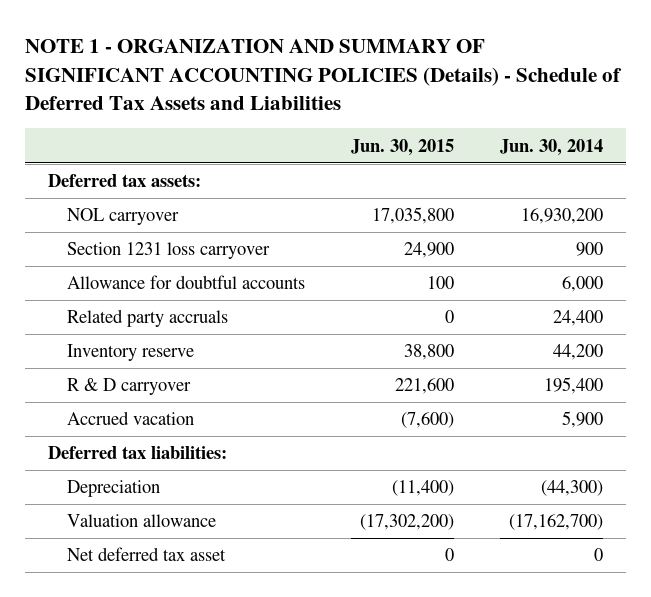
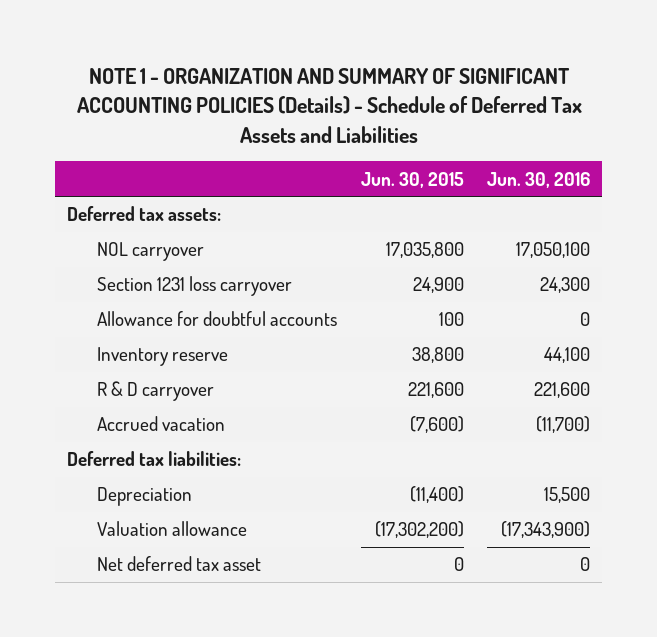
[500,138,604,156] Jun. 30, 2014 -> none
none -> [487,171,591,188] Jun. 30, 2016
[66,309,228,328] Related party accruals -> none

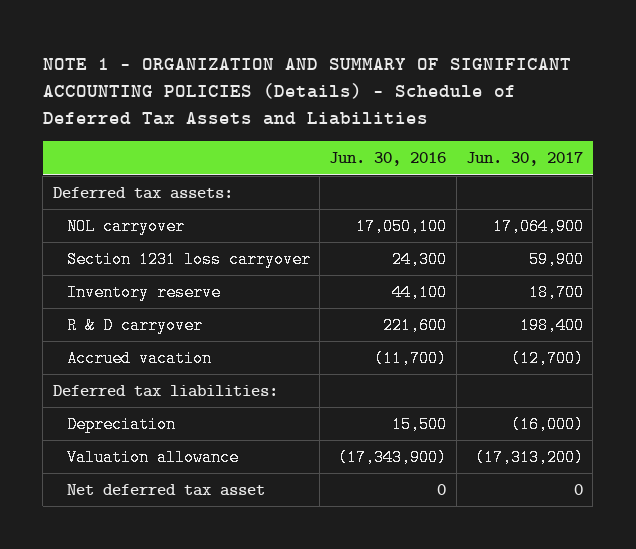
[360,171,464,188] Jun. 30, 2015 -> none
none -> [465,152,583,167] Jun. 30, 2017
[96,311,337,327] Allowance for doubtful accounts -> none

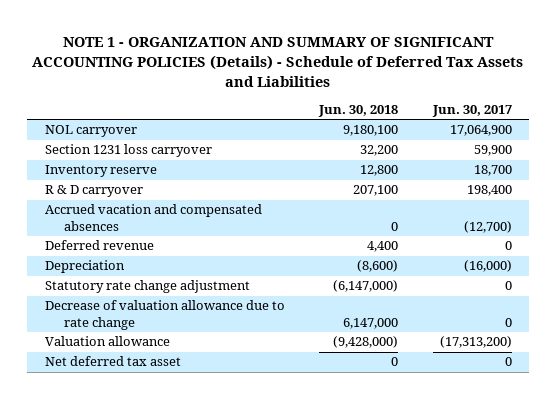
[329,152,447,167] Jun. 30, 2016 -> none
none -> [318,105,399,118] Jun. 30, 2018
[52,187,233,200] Deferred tax assets: -> none
[52,385,278,398] Deferred tax liabilities: -> none
[66,350,212,368] Accrued vacation -> [44,204,262,231] Accrued vacation and compensated absences
none -> [44,240,154,251] Deferred revenue
none -> [44,280,250,294] Statutory rate change adjustment
none -> [44,300,285,330] Decrease of valuation allowance due to rate change

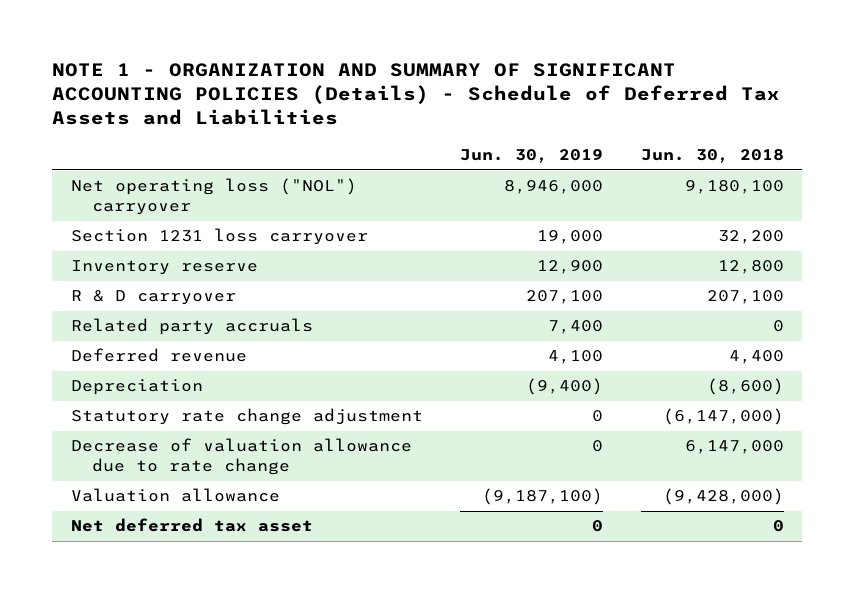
[432,105,513,118] Jun. 30, 2017 -> none
none -> [460,149,604,164] Jun. 30, 2019
[44,125,137,138] NOL carryover -> [71,178,358,216] Net operating loss ("NOL") carryover
[44,204,262,231] Accrued vacation and compensated absences -> [71,318,314,336] Related party accruals

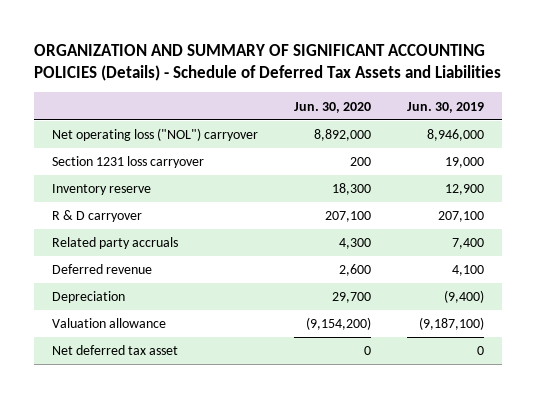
[52,63,781,126] NOTE 1 - ORGANIZATION AND SUMMARY OF SIGNIFICANT ACCOUNTING POLICIES (Details) - Schedule of Deferred Tax Assets and Liabilities -> [34,44,502,82] ORGANIZATION AND SUMMARY OF SIGNIFICANT ACCOUNTING POLICIES (Details) - Schedule of Deferred Tax Assets and Liabilities
[640,149,784,164] Jun. 30, 2018 -> none
none -> [294,101,372,113] Jun. 30, 2020
[71,408,424,426] Statutory rate change adjustment -> none
[71,438,413,476] Decrease of valuation allowance due to rate change -> none

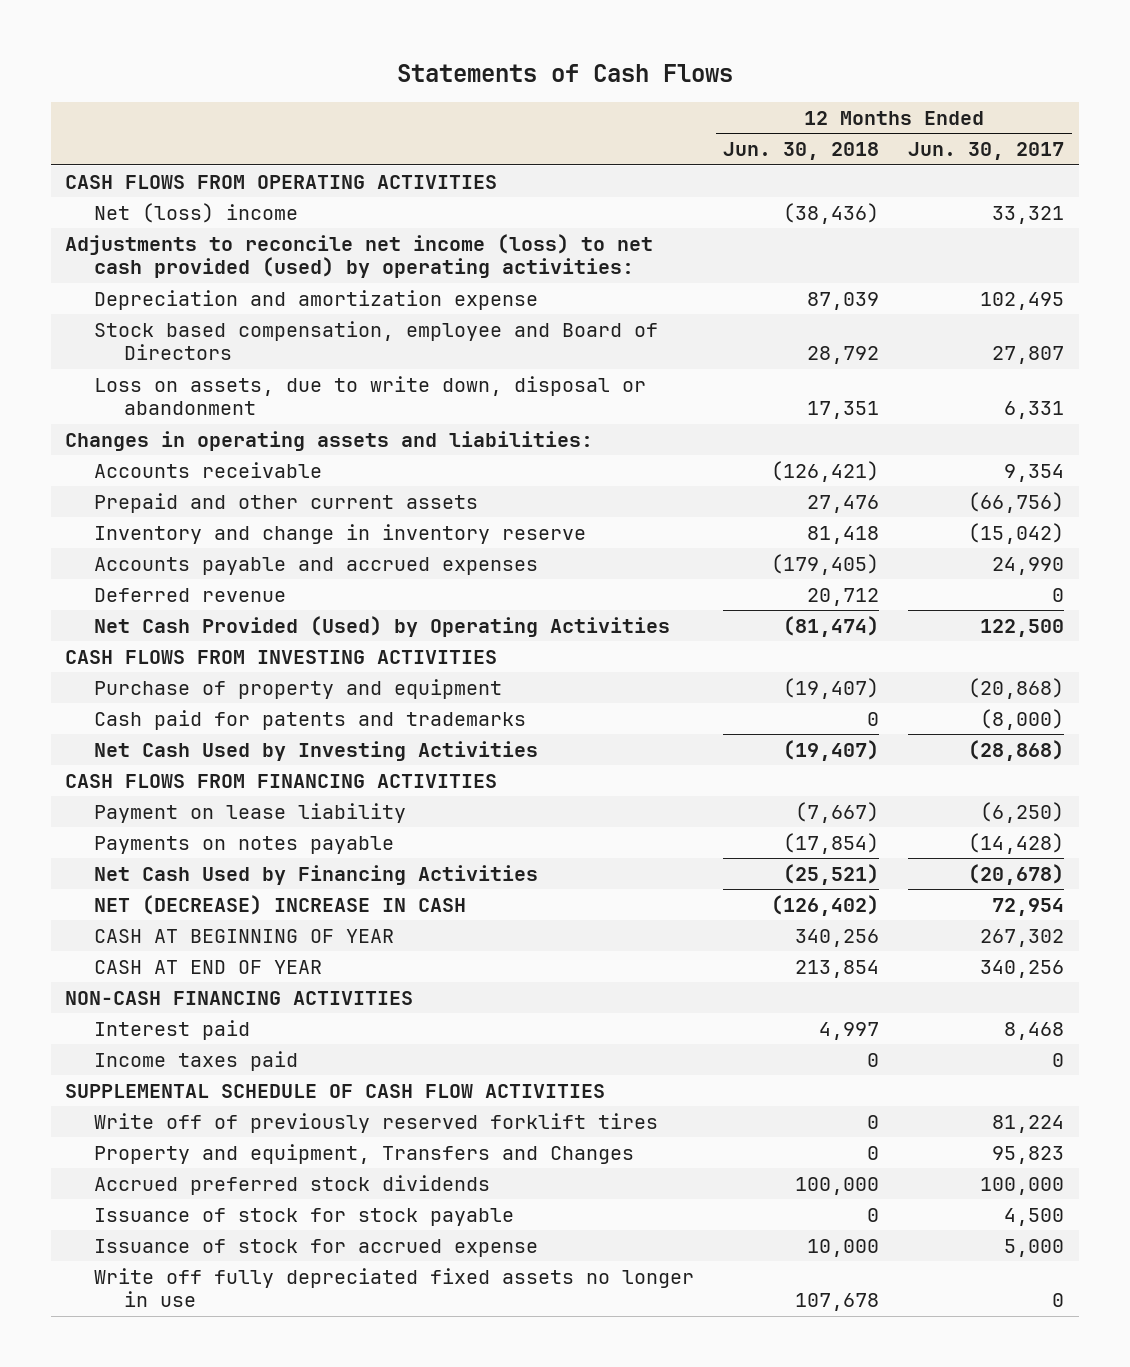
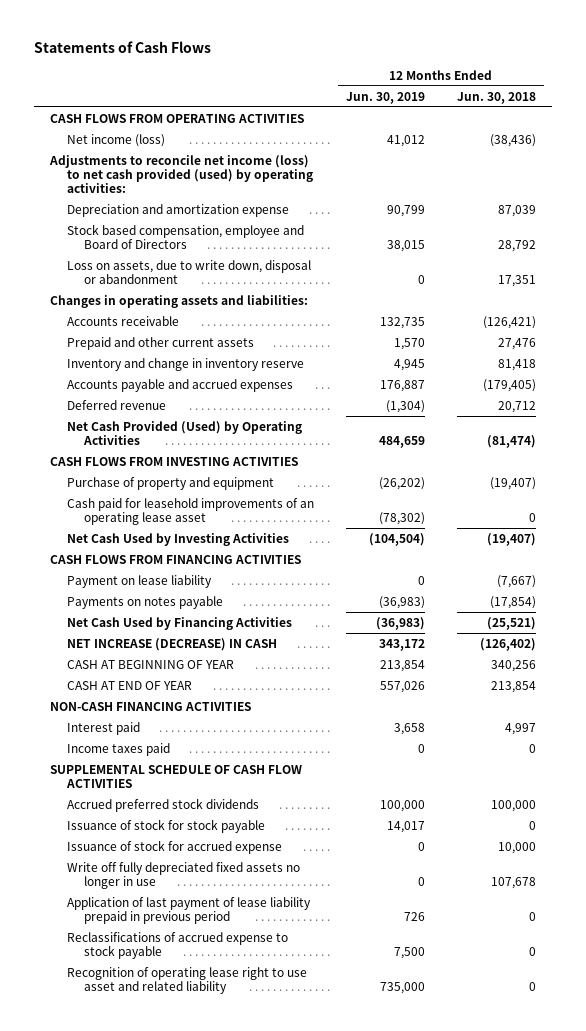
[908,142,1065,161] Jun. 30, 2017 -> none
none -> [345,91,425,104] Jun. 30, 2019
[94,202,299,223] Net (loss) income -> [67,133,166,147] Net income (loss)
[94,709,527,730] Cash paid for patents and trademarks -> [67,497,315,526] Cash paid for leasehold improvements of an operating lease asset
[94,894,467,915] NET (DECREASE) INCREASE IN CASH -> [67,637,278,651] NET INCREASE (DECREASE) IN CASH
[94,1112,659,1133] Write off of previously reserved forklift tires -> none
[94,1143,635,1164] Property and equipment, Transfers and Changes -> none
none -> [67,896,312,925] Application of last payment of lease liability prepaid in previous period
none -> [67,931,289,960] Reclassifications of accrued expense to stock payable
none -> [67,966,308,995] Recognition of operating lease right to use asset and related liability

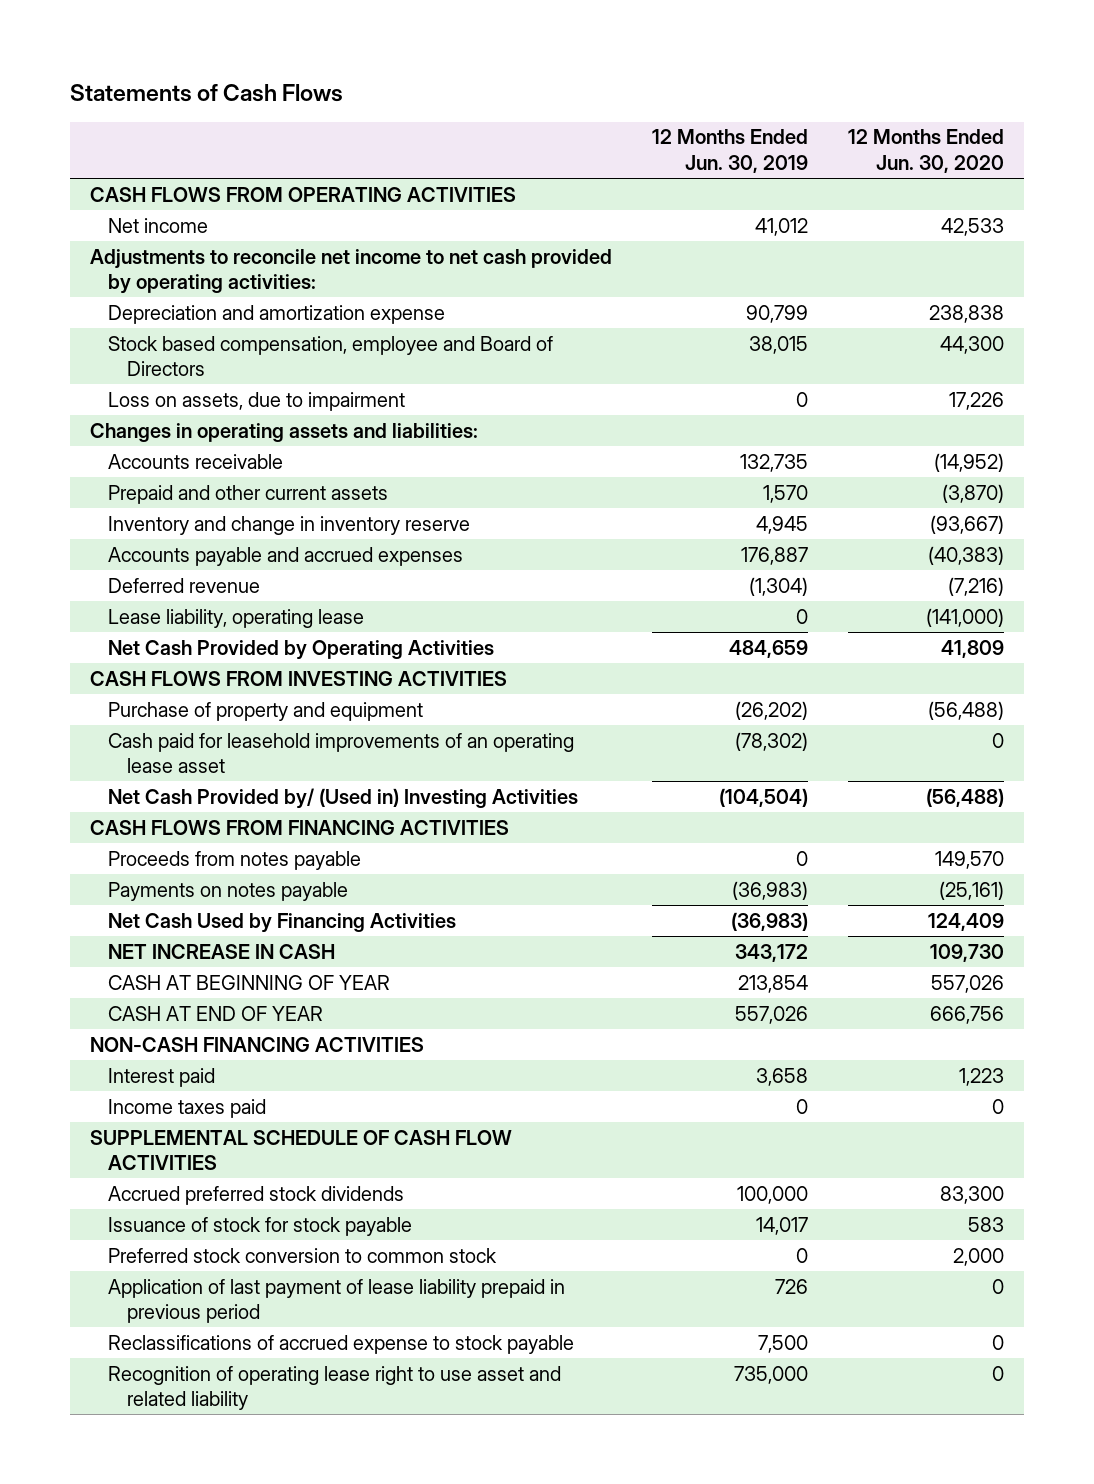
[456,91,536,104] Jun. 30, 2018 -> none
none -> [847,129,1004,174] 12 Months Ended Jun. 30, 2020
[67,133,166,147] Net income (loss) -> [108,217,209,233] Net income
[49,154,314,194] Adjustments to reconcile net income (loss) to net cash provided (used) by operating activities: -> [90,248,613,295] Adjustments to reconcile net income to net cash provided by operating activities:
[67,259,312,285] Loss on assets, due to write down, disposal or abandonment -> [108,391,406,411] Loss on assets, due to impairment
none -> [108,608,365,628] Lease liability, operating lease
[67,420,303,446] Net Cash Provided (Used) by Operating Activities -> [108,639,495,660] Net Cash Provided by Operating Activities
[67,532,290,546] Net Cash Used by Investing Activities -> [108,787,579,809] Net Cash Provided by/ (Used in) Investing Activities
[67,574,213,588] Payment on lease liability -> none
none -> [108,850,362,870] Proceeds from notes payable
[67,637,278,651] NET INCREASE (DECREASE) IN CASH -> [108,943,336,959] NET INCREASE IN CASH
[67,839,283,854] Issuance of stock for accrued expense -> none
[67,861,301,890] Write off fully depreciated fixed assets no longer in use -> none
none -> [108,1247,498,1263] Preferred stock conversion to common stock

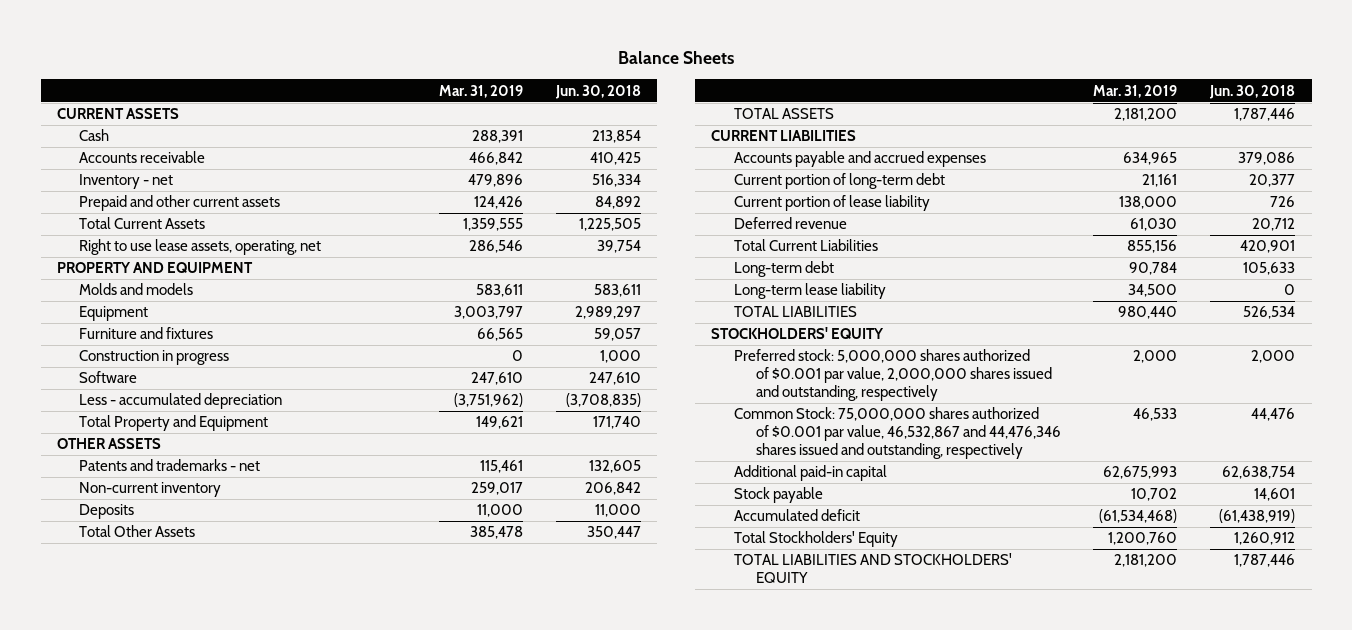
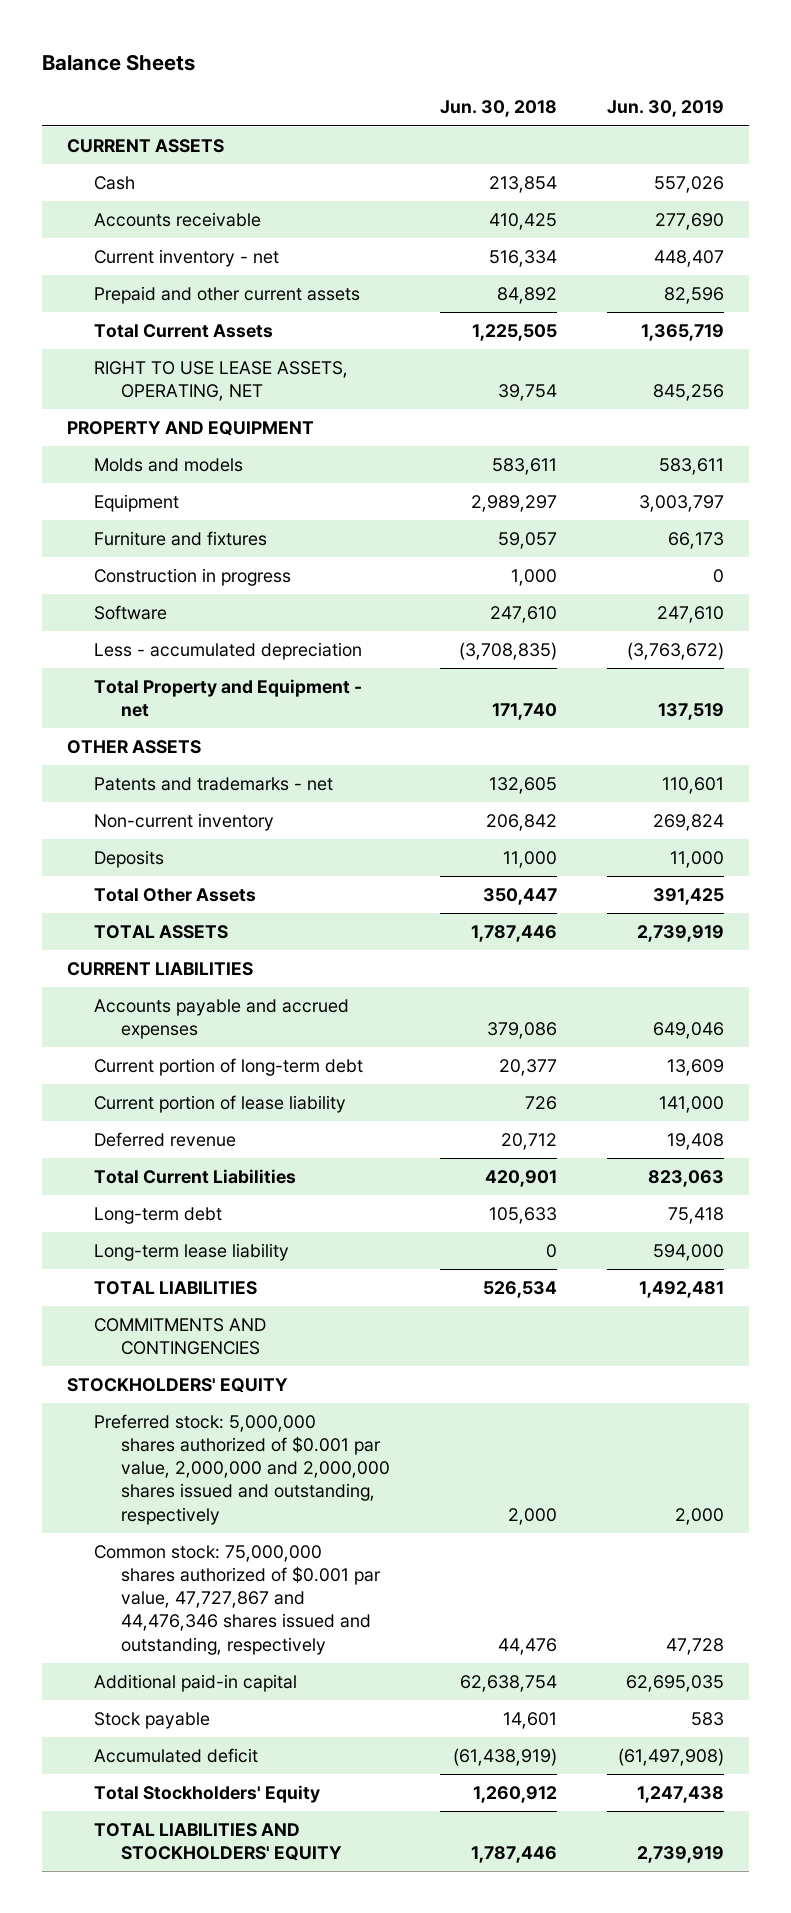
[439,84,524,98] Mar. 31, 2019 -> none
none -> [606,100,724,118] Jun. 30, 2019
[79,174,174,190] Inventory - net -> [93,249,279,268] Current inventory - net
[79,239,322,256] Right to use lease assets, operating, net -> [93,361,348,402] RIGHT TO USE LEASE ASSETS, OPERATING, NET
[79,415,269,432] Total Property and Equipment -> [93,679,362,718] Total Property and Equipment - net
none -> [93,1318,266,1356] COMMITMENTS AND CONTINGENCIES
[733,349,1052,401] Preferred stock: 5,000,000 shares authorized of $0.001 par value, 2,000,000 shares issued and outstanding, respectively -> [93,1414,390,1525] Preferred stock: 5,000,000 shares authorized of $0.001 par value, 2,000,000 and 2,000,000 shares issued and outstanding, respectively
[733,407,1061,459] Common Stock: 75,000,000 shares authorized of $0.001 par value, 46,532,867 and 44,476,346 shares issued and outstanding, respectively -> [93,1545,381,1655] Common stock: 75,000,000 shares authorized of $0.001 par value, 47,727,867 and 44,476,346 shares issued and outstanding, respectively

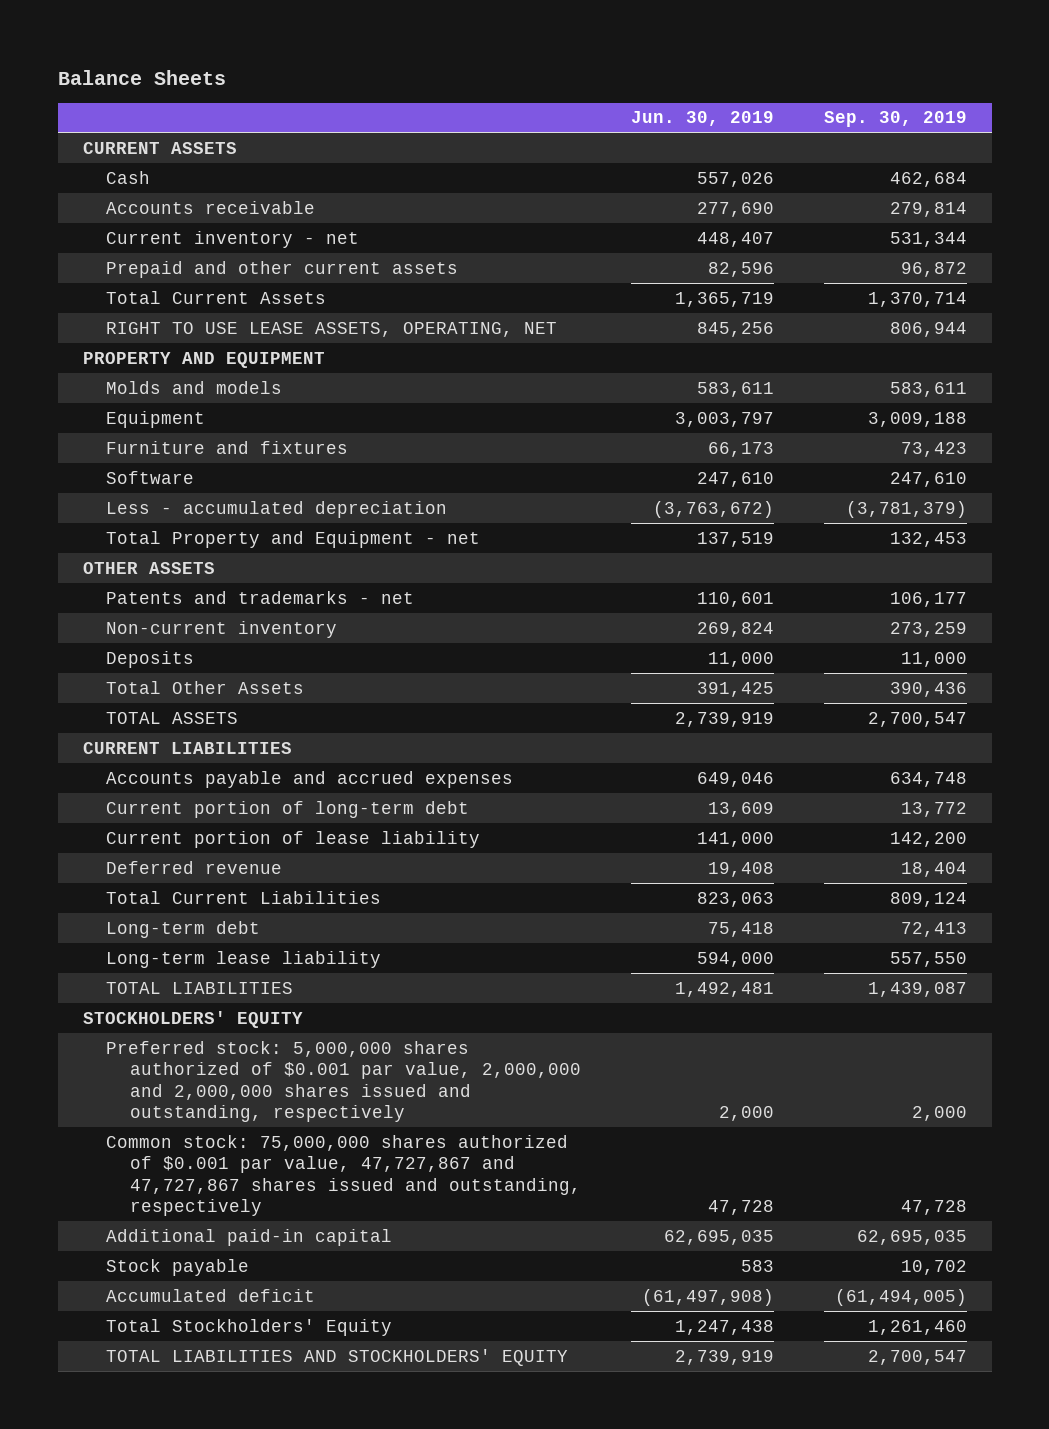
[439,100,557,118] Jun. 30, 2018 -> none
none -> [823,111,967,128] Sep. 30, 2019
[93,568,291,587] Construction in progress -> none
[93,1318,266,1356] COMMITMENTS AND CONTINGENCIES -> none
[93,1545,381,1655] Common stock: 75,000,000 shares authorized of $0.001 par value, 47,727,867 and 44,476,346 shares issued and outstanding, respectively -> [106,1134,582,1217] Common stock: 75,000,000 shares authorized of $0.001 par value, 47,727,867 and 47,727,867 shares issued and outstanding, respectively

